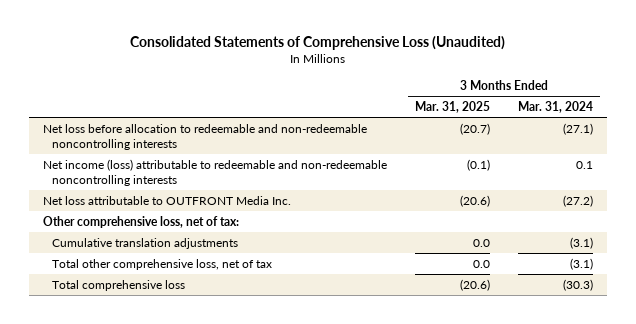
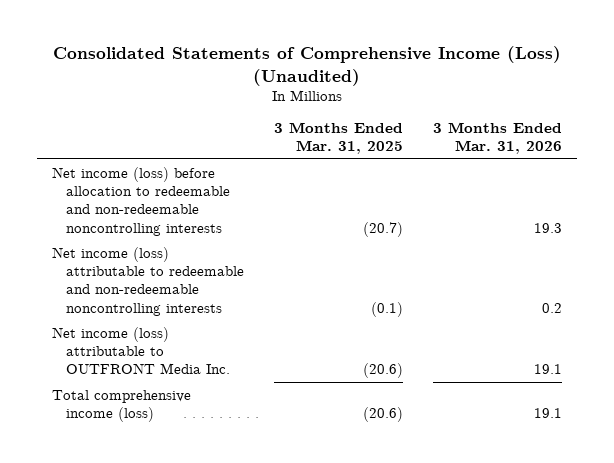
[129,36,505,51] Consolidated Statements of Comprehensive Loss (Unaudited) -> [53,46,562,86] Consolidated Statements of Comprehensive Income (Loss) (Unaudited)
[517,100,593,113] Mar. 31, 2024 -> none
none -> [433,121,563,155] 3 Months Ended Mar. 31, 2026
[43,123,368,150] Net loss before allocation to redeemable and non-redeemable noncontrolling interests -> [52,166,231,236] Net income (loss) before allocation to redeemable and non-redeemable noncontrolling interests
[43,215,240,228] Other comprehensive loss, net of tax: -> none
[52,237,239,249] Cumulative translation adjustments -> none
[52,258,273,270] Total other comprehensive loss, net of tax -> none
[43,195,292,205] Net loss attributable to OUTFRONT Media Inc. -> [52,326,231,375] Net income (loss) attributable to OUTFRONT Media Inc.
[52,279,186,291] Total comprehensive loss -> [52,389,192,422] Total comprehensive income (loss)

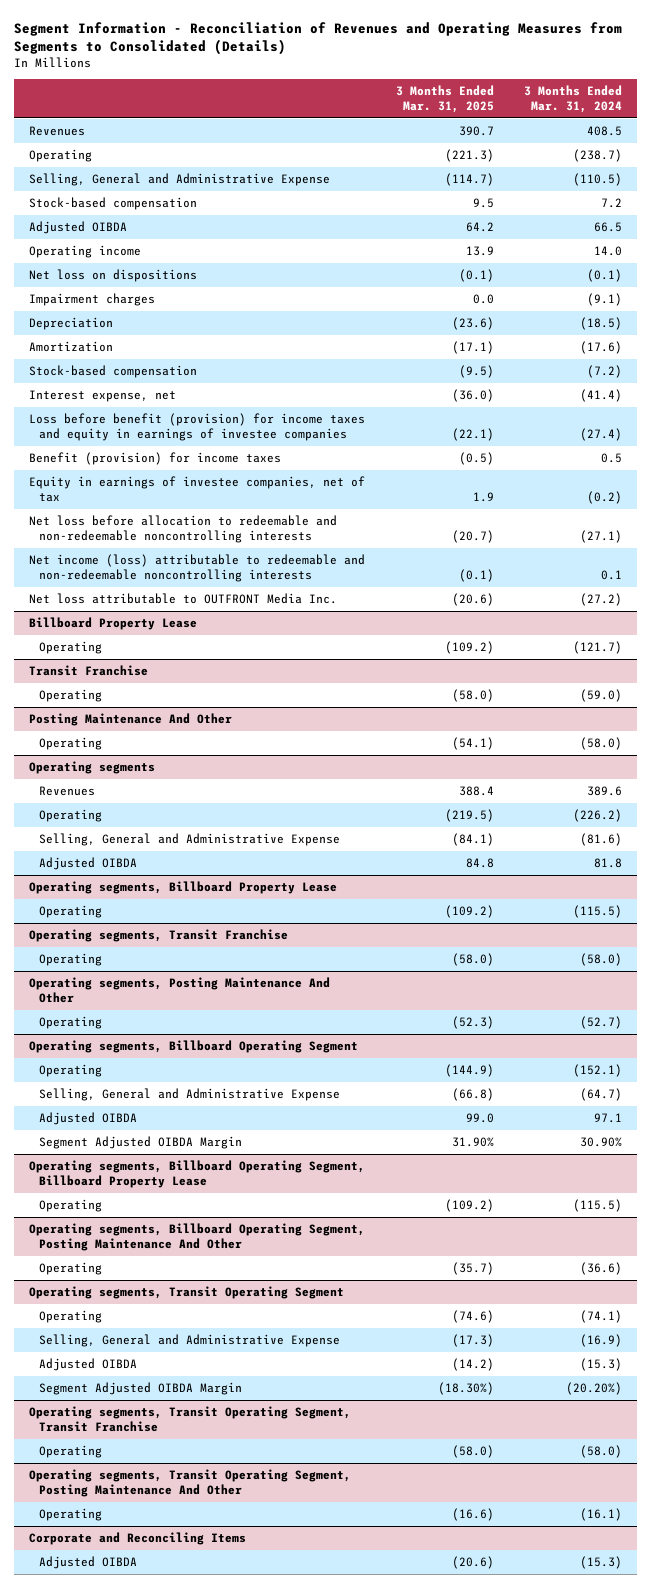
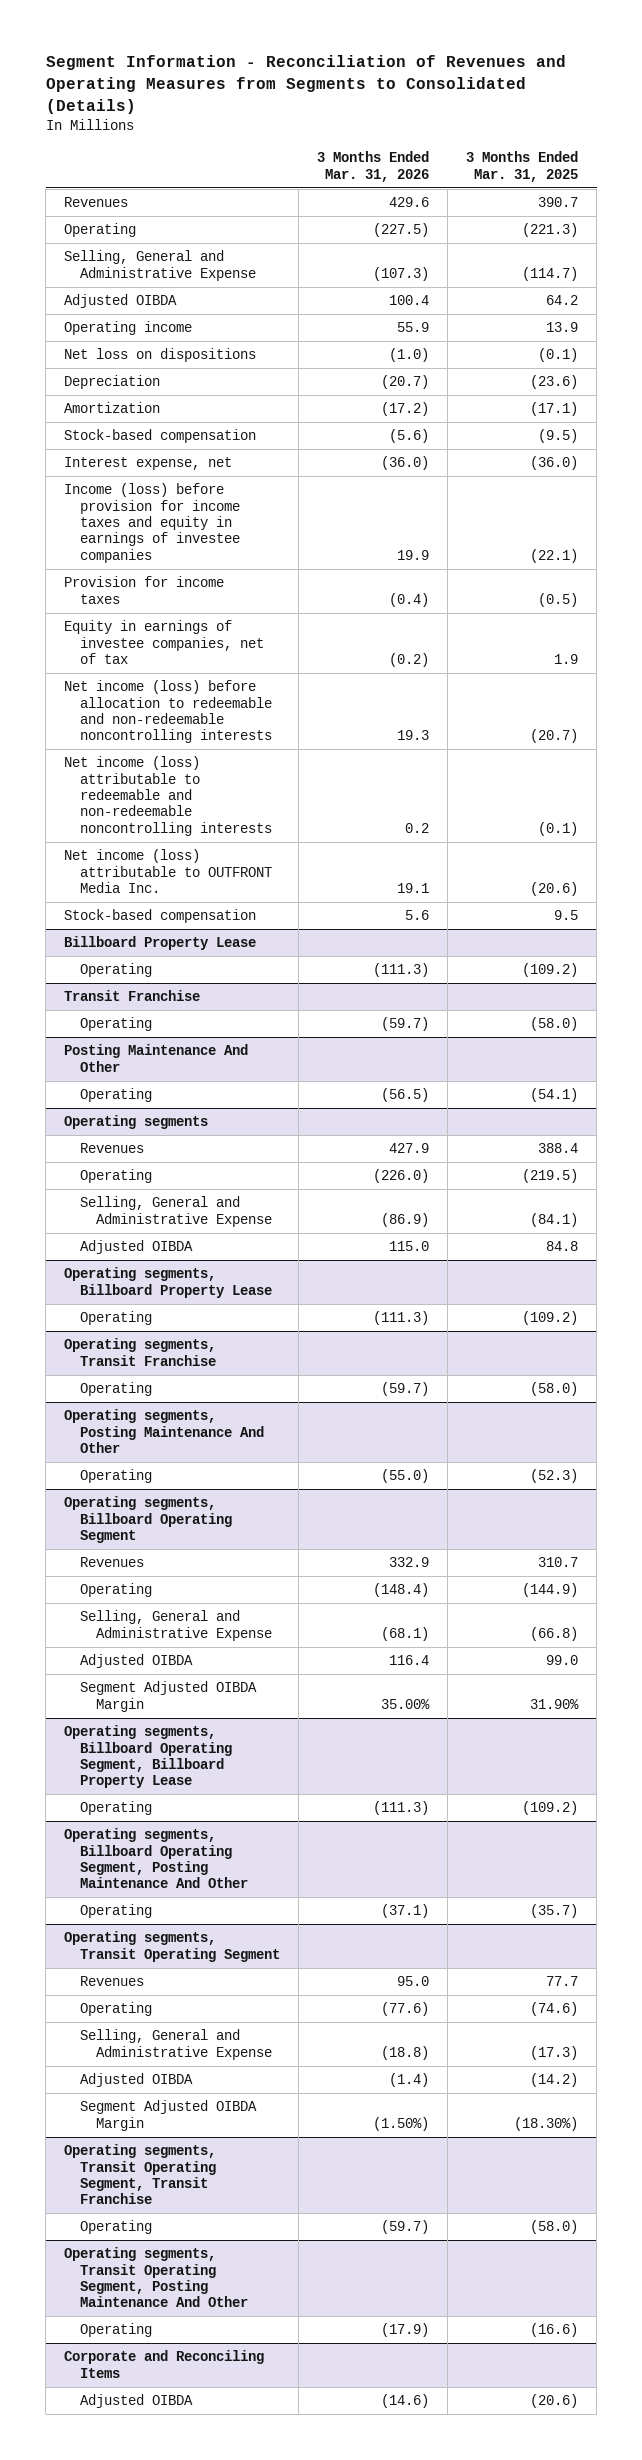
[523,84,622,114] 3 Months Ended Mar. 31, 2024 -> none
none -> [317,151,430,182] 3 Months Ended Mar. 31, 2026
[29,292,156,306] Impairment charges -> none
[29,412,366,442] Loss before benefit (provision) for income taxes and equity in earnings of investee companies -> [64,483,240,563] Income (loss) before provision for income taxes and equity in earnings of investee companies
[29,451,282,465] Benefit (provision) for income taxes -> [64,576,225,604] Provision for income taxes
[29,514,338,544] Net loss before allocation to redeemable and non-redeemable noncontrolling interests -> [64,680,272,744] Net income (loss) before allocation to redeemable and non-redeemable noncontrolling interests
[29,592,338,604] Net loss attributable to OUTFRONT Media Inc. -> [64,849,272,893] Net income (loss) attributable to OUTFRONT Media Inc.
[29,196,198,210] Stock-based compensation -> [64,909,257,924] Stock-based compensation
none -> [79,1557,144,1568] Revenues
none -> [79,1976,144,1987] Revenues

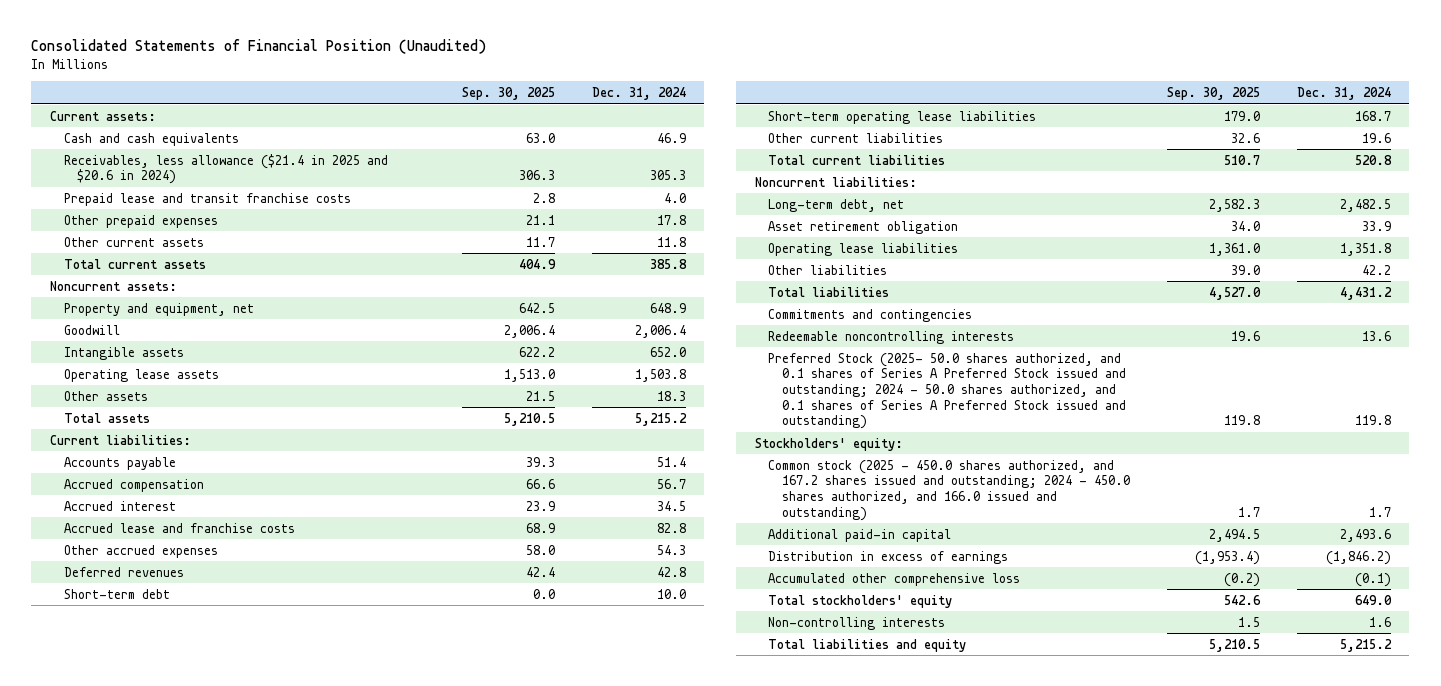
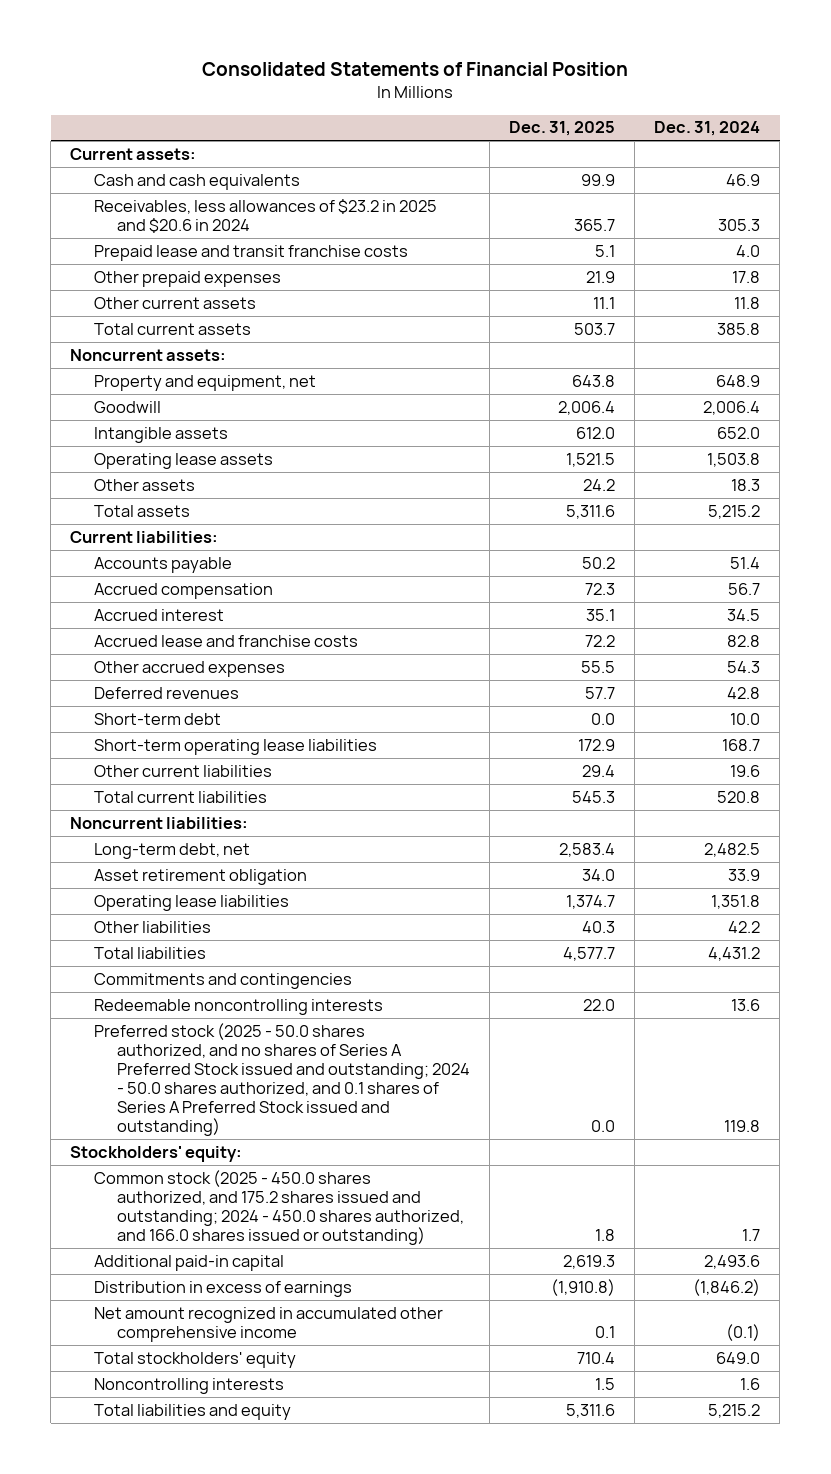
[31,39,487,55] Consolidated Statements of Financial Position (Unaudited) -> [202,62,629,77] Consolidated Statements of Financial Position
[462,87,556,101] Sep. 30, 2025 -> none
none -> [509,121,616,137] Dec. 31, 2025
[63,153,388,185] Receivables, less allowance ($21.4 in 2025 and $20.6 in 2024) -> [93,198,437,233] Receivables, less allowances of $23.2 in 2025 and $20.6 in 2024
[768,352,1127,430] Preferred Stock (2025- 50.0 shares authorized, and 0.1 shares of Series A Preferred Stock issued and outstanding; 2024 - 50.0 shares authorized, and 0.1 shares of Series A Preferred Stock issued and outstanding) -> [93,1022,470,1137] Preferred stock (2025 - 50.0 shares authorized, and no shares of Series A Preferred Stock issued and outstanding; 2024 - 50.0 shares authorized, and 0.1 shares of Series A Preferred Stock issued and outstanding)
[768,459,1131,521] Common stock (2025 - 450.0 shares authorized, and 167.2 shares issued and outstanding; 2024 - 450.0 shares authorized, and 166.0 issued and outstanding) -> [93,1169,464,1245] Common stock (2025 - 450.0 shares authorized, and 175.2 shares issued and outstanding; 2024 - 450.0 shares authorized, and 166.0 shares issued or outstanding)
[768,572,1021,586] Accumulated other comprehensive loss -> [93,1306,443,1342] Net amount recognized in accumulated other comprehensive income
[768,616,946,630] Non-controlling interests -> [93,1377,284,1394] Noncontrolling interests

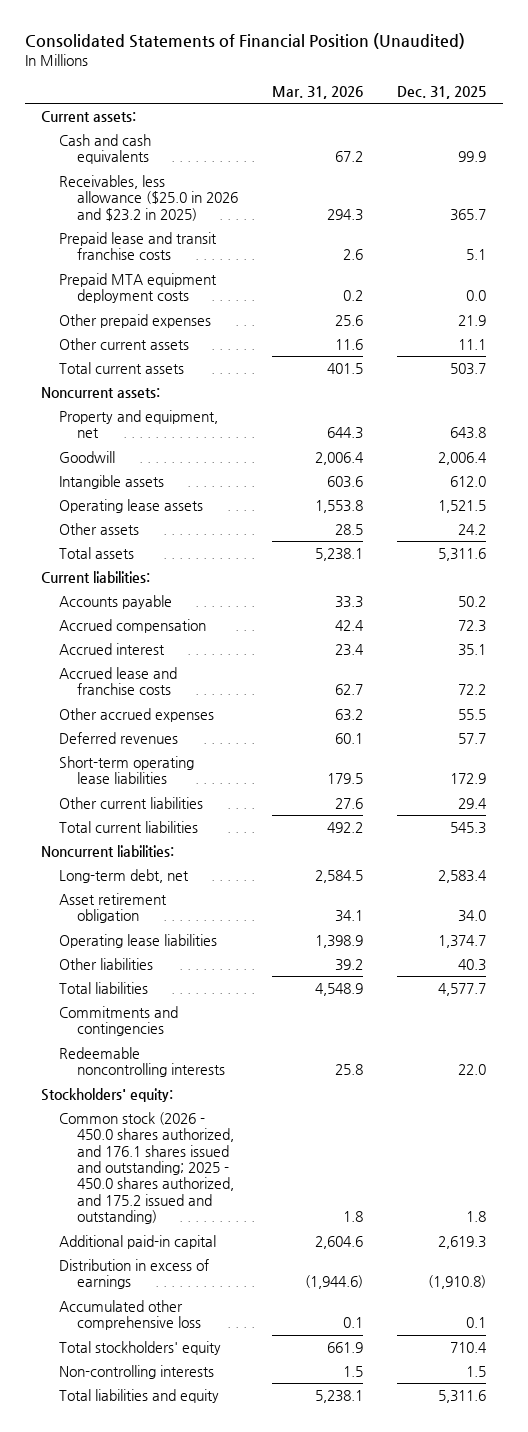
[202,62,629,77] Consolidated Statements of Financial Position -> [24,33,465,50] Consolidated Statements of Financial Position (Unaudited)
[654,121,761,137] Dec. 31, 2024 -> none
none -> [272,85,364,99] Mar. 31, 2026
[93,198,437,233] Receivables, less allowances of $23.2 in 2025 and $20.6 in 2024 -> [59,175,239,221] Receivables, less allowance ($25.0 in 2026 and $23.2 in 2025)
none -> [59,273,218,304] Prepaid MTA equipment deployment costs
[93,712,221,725] Short-term debt -> none
[93,1022,470,1137] Preferred stock (2025 - 50.0 shares authorized, and no shares of Series A Preferred Stock issued and outstanding; 2024 - 50.0 shares authorized, and 0.1 shares of Series A Preferred Stock issued and outstanding) -> none
[93,1169,464,1245] Common stock (2025 - 450.0 shares authorized, and 175.2 shares issued and outstanding; 2024 - 450.0 shares authorized, and 166.0 shares issued or outstanding) -> [59,1112,235,1225] Common stock (2026 - 450.0 shares authorized, and 176.1 shares issued and outstanding; 2025 - 450.0 shares authorized, and 175.2 issued and outstanding)
[93,1306,443,1342] Net amount recognized in accumulated other comprehensive income -> [59,1300,202,1331] Accumulated other comprehensive loss
[93,1377,284,1394] Noncontrolling interests -> [59,1365,215,1380] Non-controlling interests

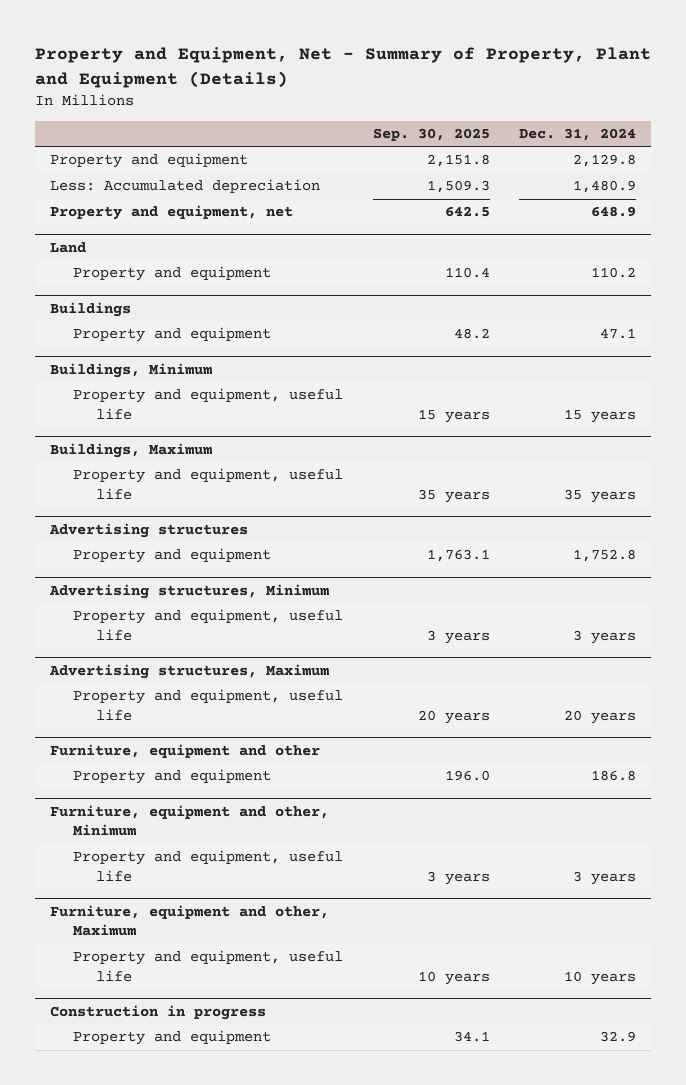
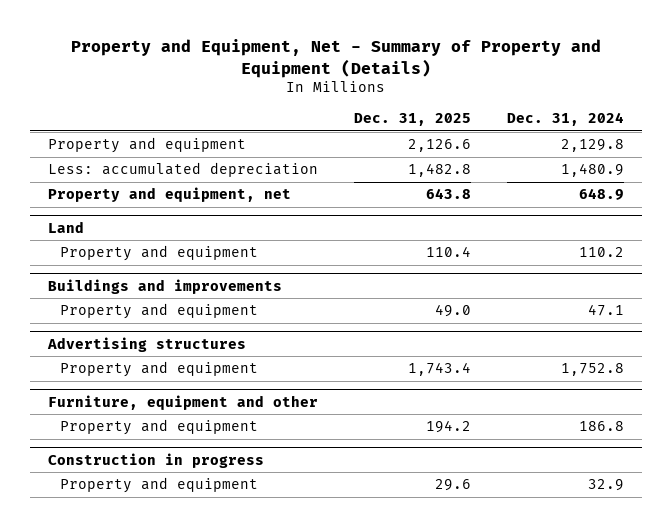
[35,47,652,88] Property and Equipment, Net - Summary of Property, Plant and Equipment (Details) -> [71,39,602,78] Property and Equipment, Net - Summary of Property and Equipment (Details)
[372,128,490,142] Sep. 30, 2025 -> none
none -> [354,113,472,127] Dec. 31, 2025
[49,179,320,194] Less: Accumulated depreciation -> [48,162,319,178] Less: accumulated depreciation
[49,302,131,318] Buildings -> none
none -> [48,278,283,294] Buildings and improvements
[49,363,212,379] Buildings, Minimum -> none
[73,388,344,420] Property and equipment, useful life -> none
[49,443,212,459] Buildings, Maximum -> none
[73,468,344,500] Property and equipment, useful life -> none
[48,584,329,600] Advertising structures, Minimum -> none
[73,609,344,641] Property and equipment, useful life -> none
[48,664,329,680] Advertising structures, Maximum -> none
[73,689,344,721] Property and equipment, useful life -> none
[49,805,329,837] Furniture, equipment and other, Minimum -> none
[73,850,344,882] Property and equipment, useful life -> none
[49,905,329,937] Furniture, equipment and other, Maximum -> none
[73,950,344,982] Property and equipment, useful life -> none

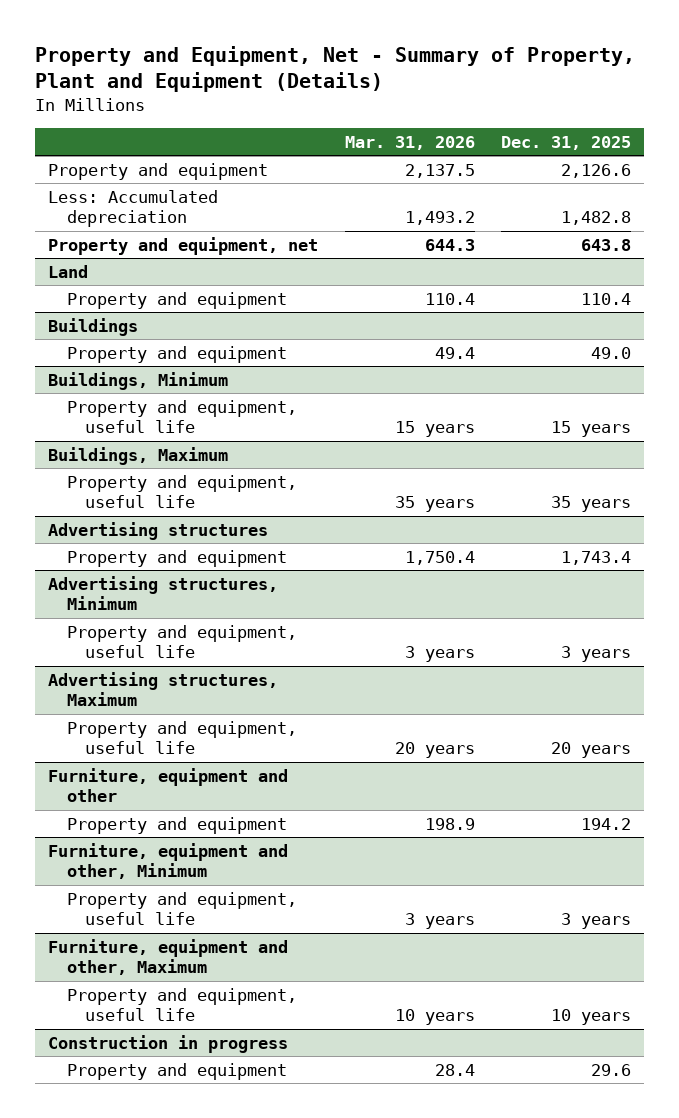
[71,39,602,78] Property and Equipment, Net - Summary of Property and Equipment (Details) -> [35,45,636,93] Property and Equipment, Net - Summary of Property, Plant and Equipment (Details)
[507,112,625,127] Dec. 31, 2024 -> none
none -> [344,136,475,151] Mar. 31, 2026
[48,162,319,178] Less: accumulated depreciation -> [48,189,219,228] Less: Accumulated depreciation
[48,278,283,294] Buildings and improvements -> none
none -> [48,317,139,336] Buildings
none -> [48,371,229,390] Buildings, Minimum
none -> [66,399,297,434] Property and equipment, useful life
none -> [48,446,229,465] Buildings, Maximum
none -> [66,474,297,509] Property and equipment, useful life
none -> [48,575,279,611] Advertising structures, Minimum
none -> [66,624,297,659] Property and equipment, useful life
none -> [48,671,279,707] Advertising structures, Maximum
none -> [66,720,297,755] Property and equipment, useful life
none -> [48,842,289,880] Furniture, equipment and other, Minimum
none -> [66,891,297,926] Property and equipment, useful life
none -> [48,938,289,976] Furniture, equipment and other, Maximum
none -> [66,987,297,1022] Property and equipment, useful life

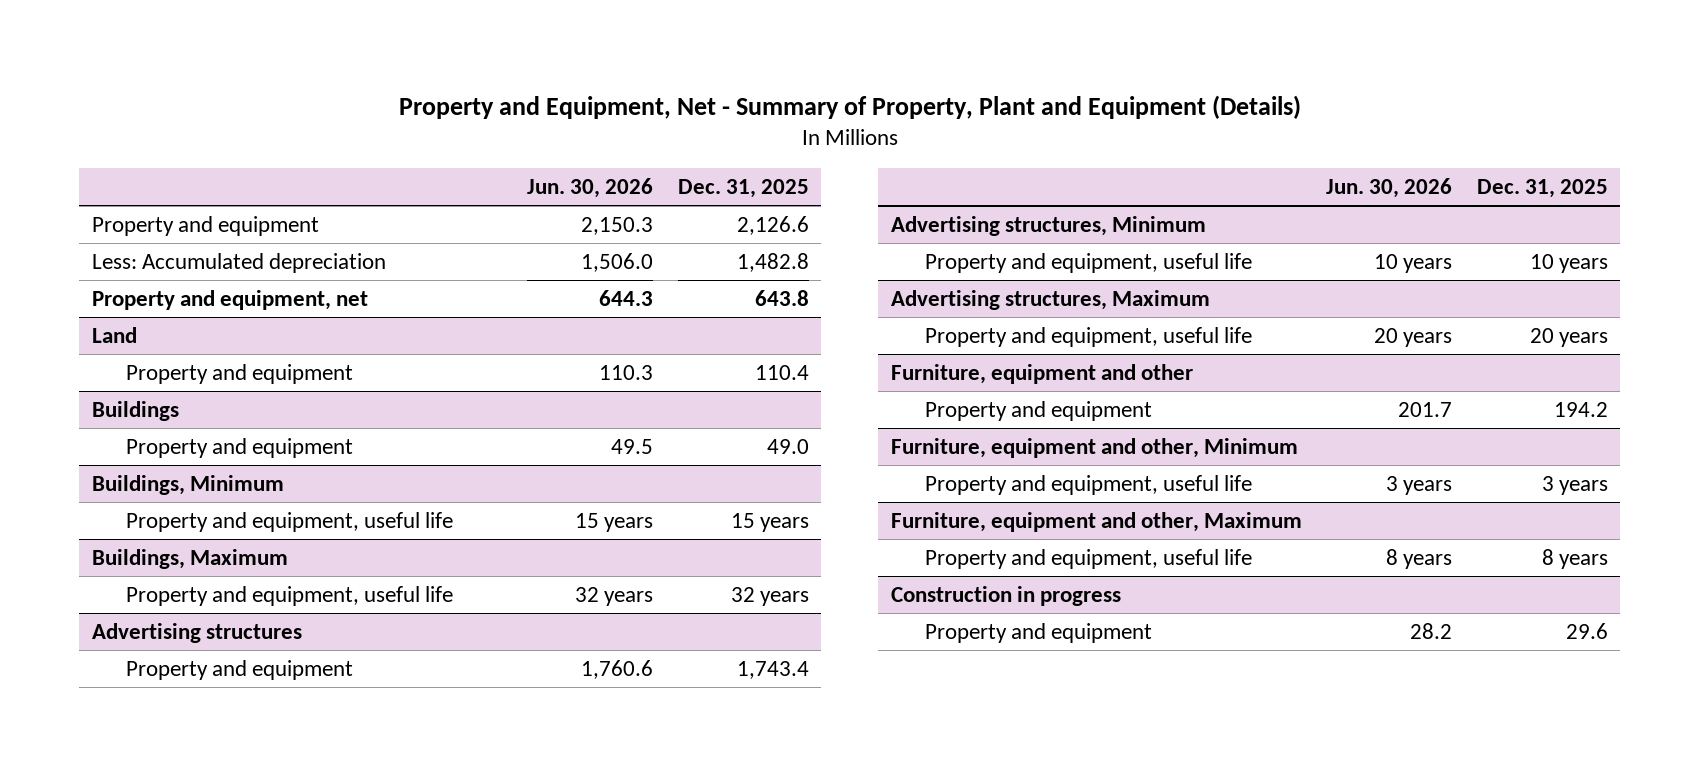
[344,136,475,151] Mar. 31, 2026 -> none
none -> [527,178,654,199] Jun. 30, 2026
[550,496,631,513] 35 years -> [730,586,809,606] 32 years
[560,646,631,663] 3 years -> [1529,253,1608,273] 10 years
[550,1009,631,1026] 10 years -> [1541,548,1608,569] 8 years

